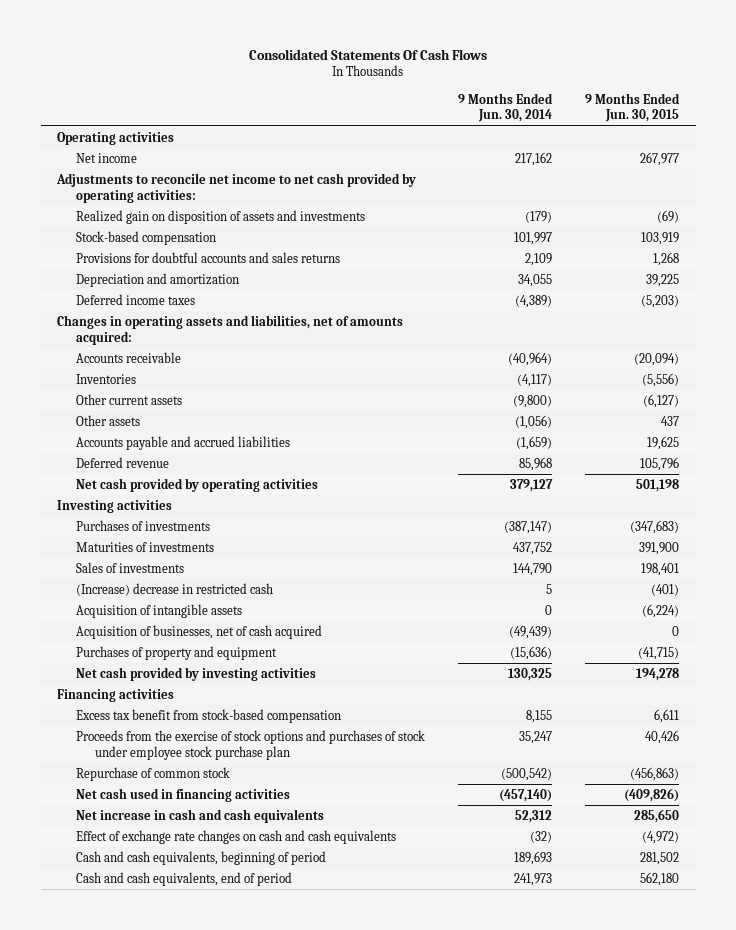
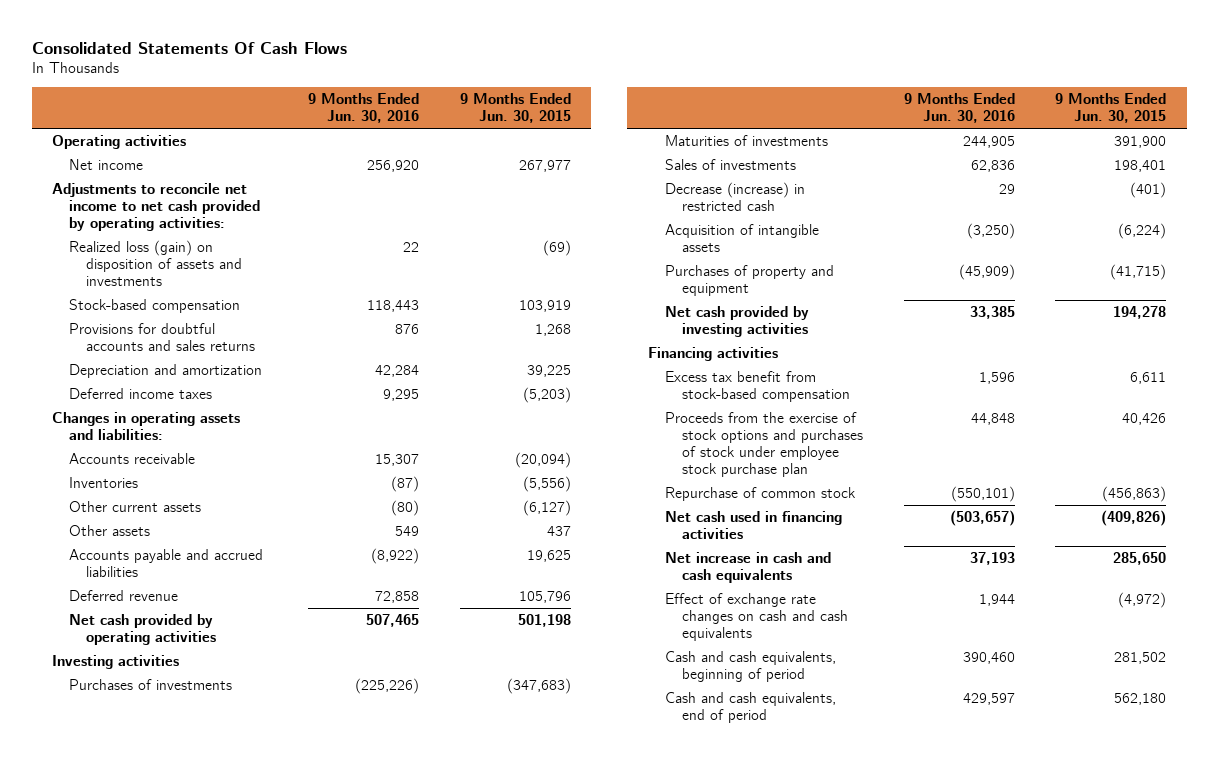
[458,92,554,123] 9 Months Ended Jun. 30, 2014 -> none
none -> [307,93,419,124] 9 Months Ended Jun. 30, 2016
[76,209,366,224] Realized gain on disposition of assets and investments -> [69,240,243,286] Realized loss (gain) on disposition of assets and investments
[57,314,404,345] Changes in operating assets and liabilities, net of amounts acquired: -> [52,412,241,440] Changes in operating assets and liabilities:
[76,582,274,596] (Increase) decrease in restricted cash -> [664,182,805,211] Decrease (increase) in restricted cash
[76,624,323,639] Acquisition of businesses, net of cash acquired -> none

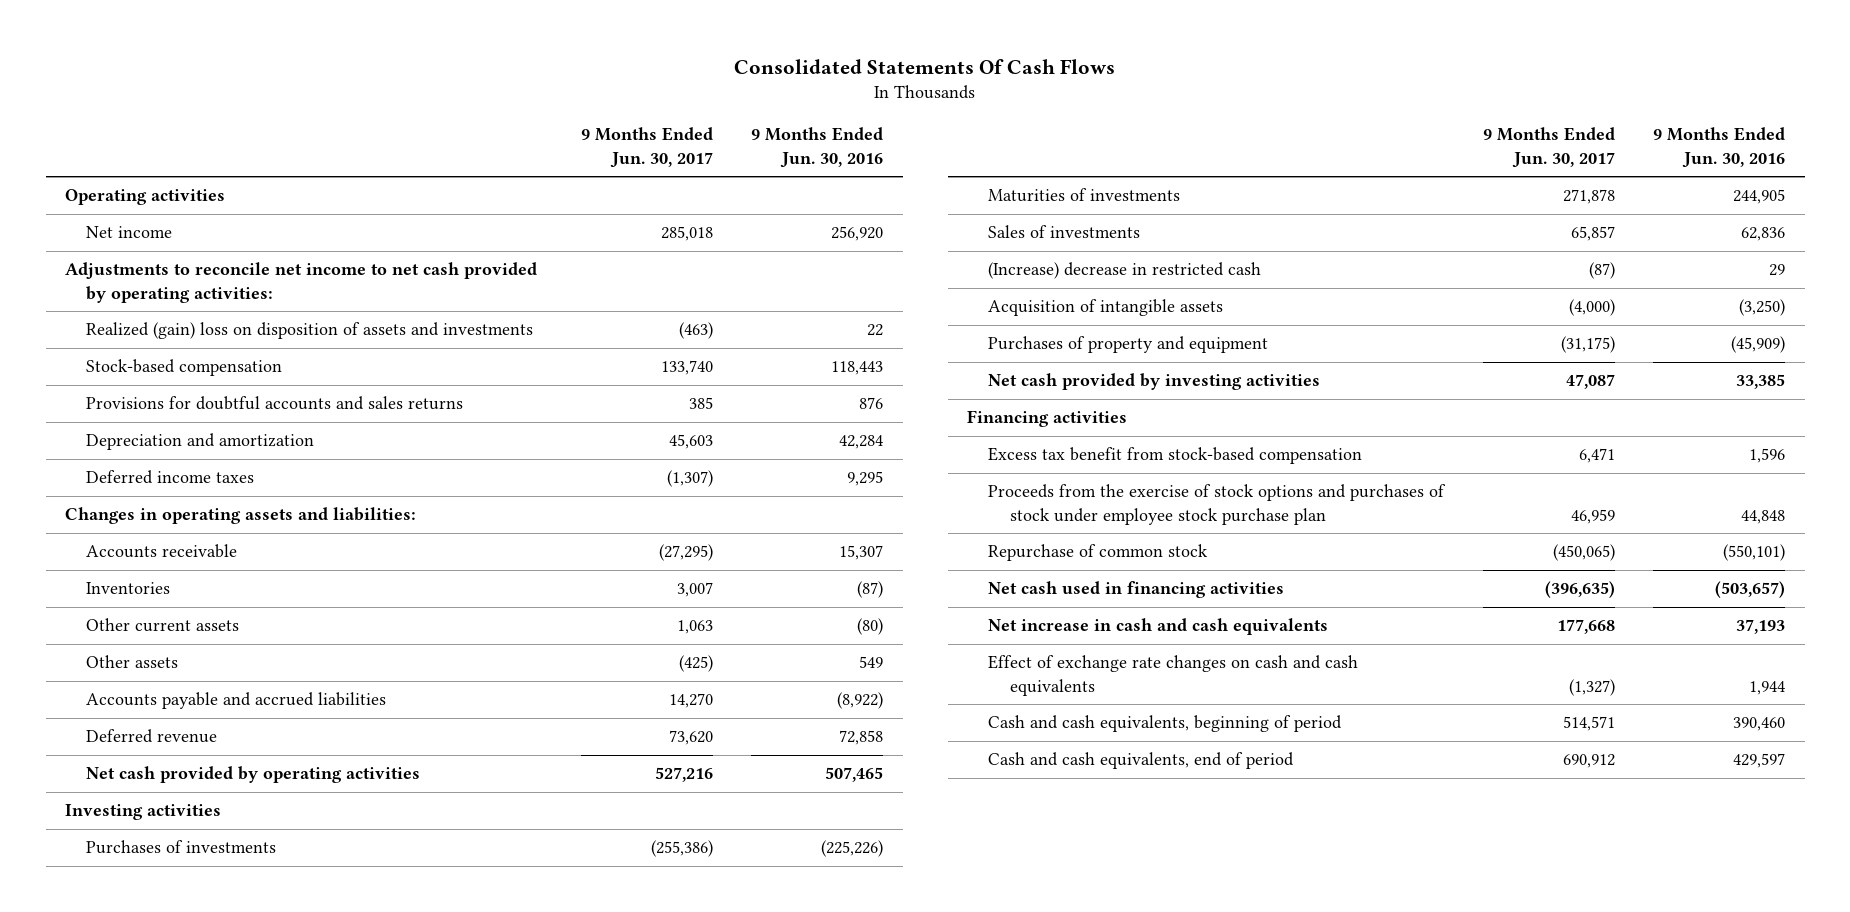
[459,93,571,124] 9 Months Ended Jun. 30, 2015 -> none
none -> [580,127,713,168] 9 Months Ended Jun. 30, 2017
[69,240,243,286] Realized loss (gain) on disposition of assets and investments -> [86,322,534,340] Realized (gain) loss on disposition of assets and investments
[664,182,805,211] Decrease (increase) in restricted cash -> [988,262,1262,280] (Increase) decrease in restricted cash

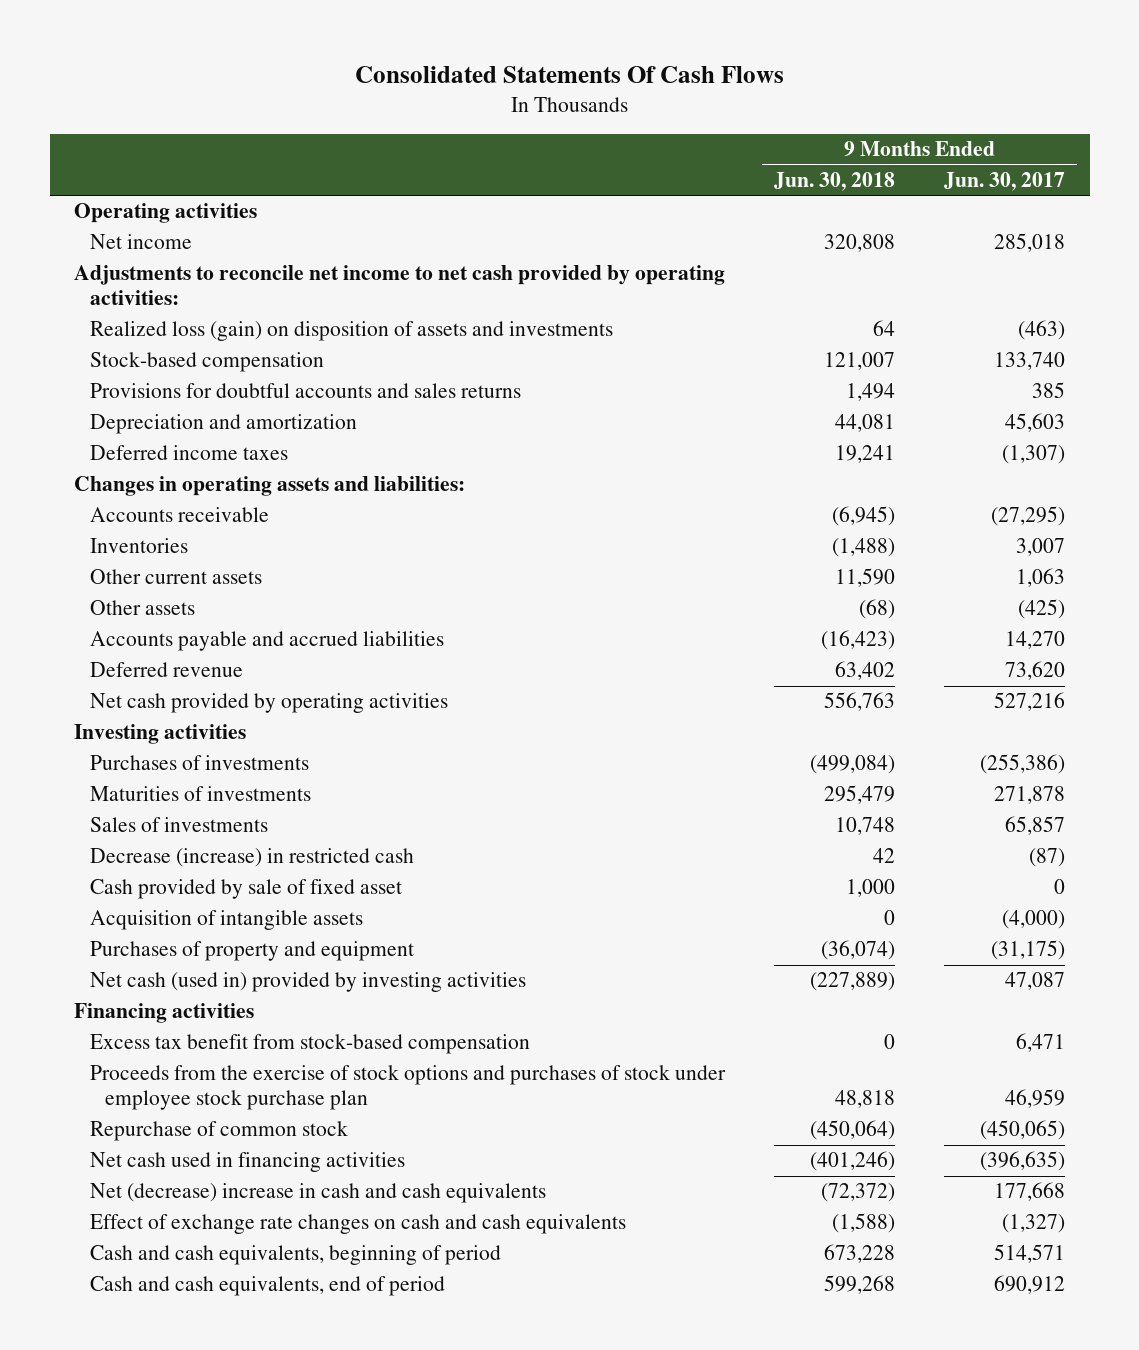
[751,127,884,168] 9 Months Ended Jun. 30, 2016 -> none
none -> [774,171,896,191] Jun. 30, 2018
[86,322,534,340] Realized (gain) loss on disposition of assets and investments -> [89,321,613,342] Realized loss (gain) on disposition of assets and investments
[988,262,1262,280] (Increase) decrease in restricted cash -> [89,848,414,868] Decrease (increase) in restricted cash
none -> [89,879,402,900] Cash provided by sale of fixed asset
[988,373,1321,391] Net cash provided by investing activities -> [89,972,526,993] Net cash (used in) provided by investing activities
[988,618,1329,636] Net increase in cash and cash equivalents -> [89,1183,546,1204] Net (decrease) increase in cash and cash equivalents

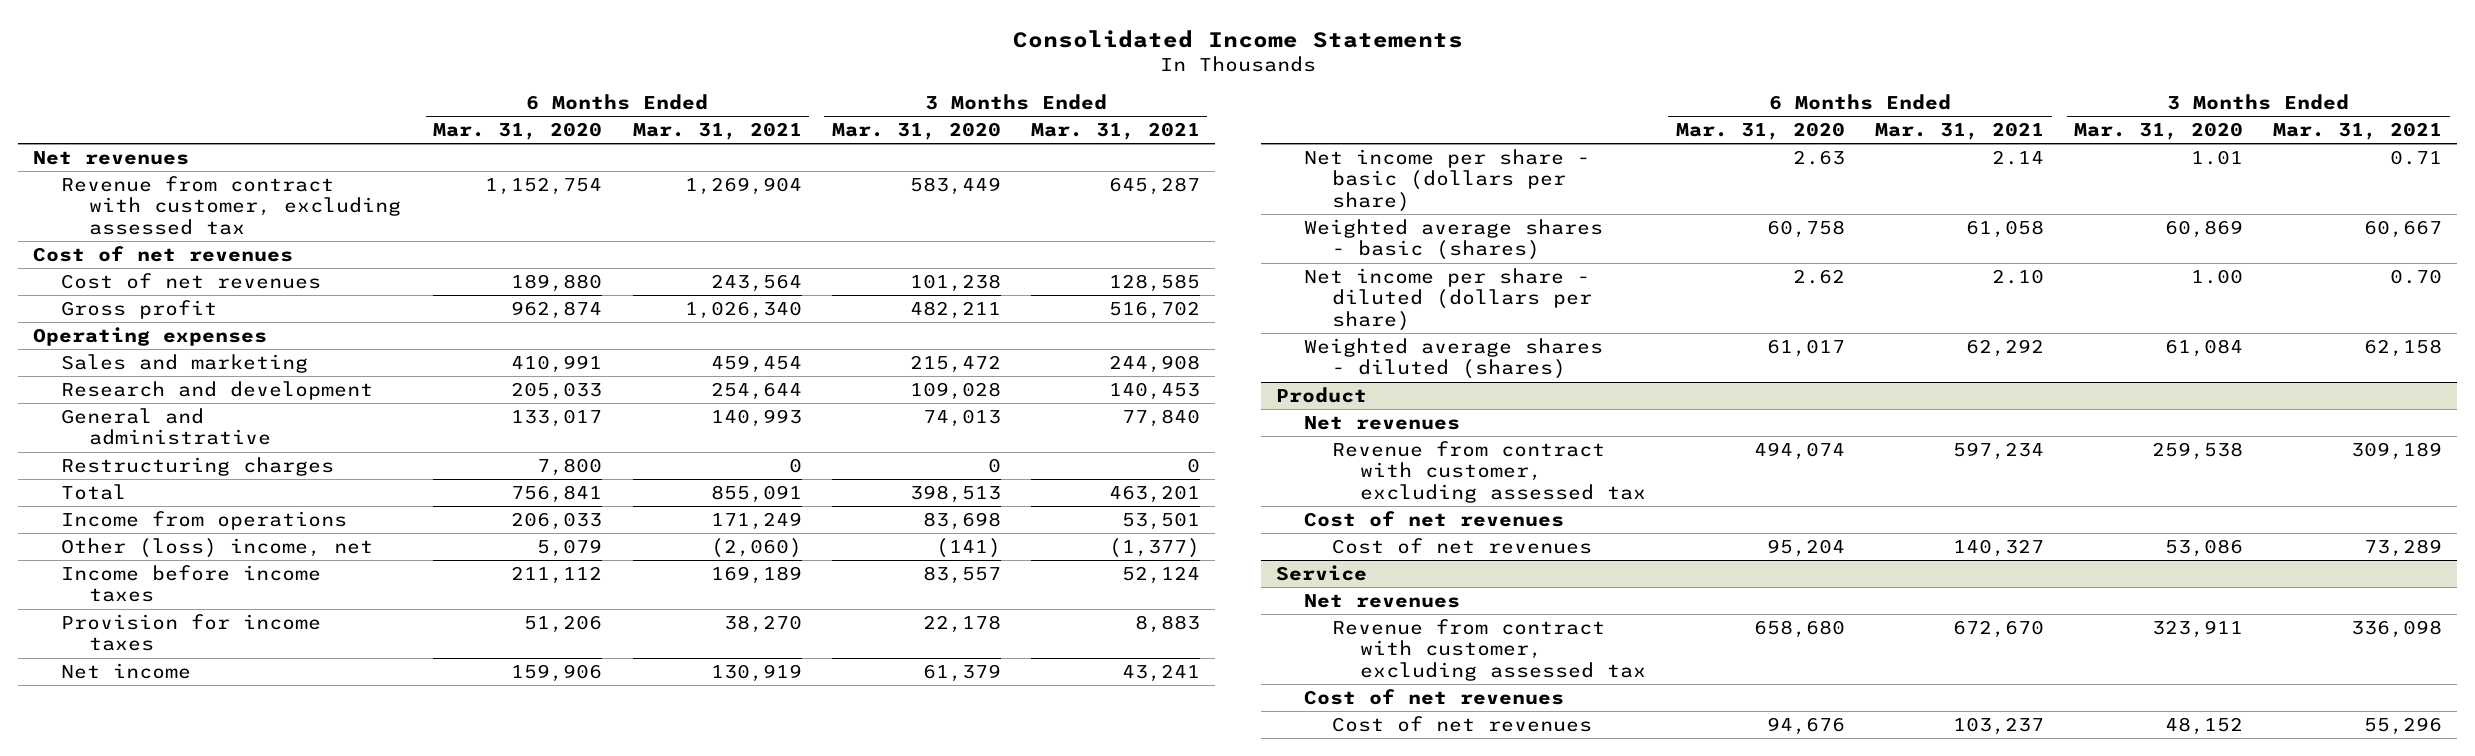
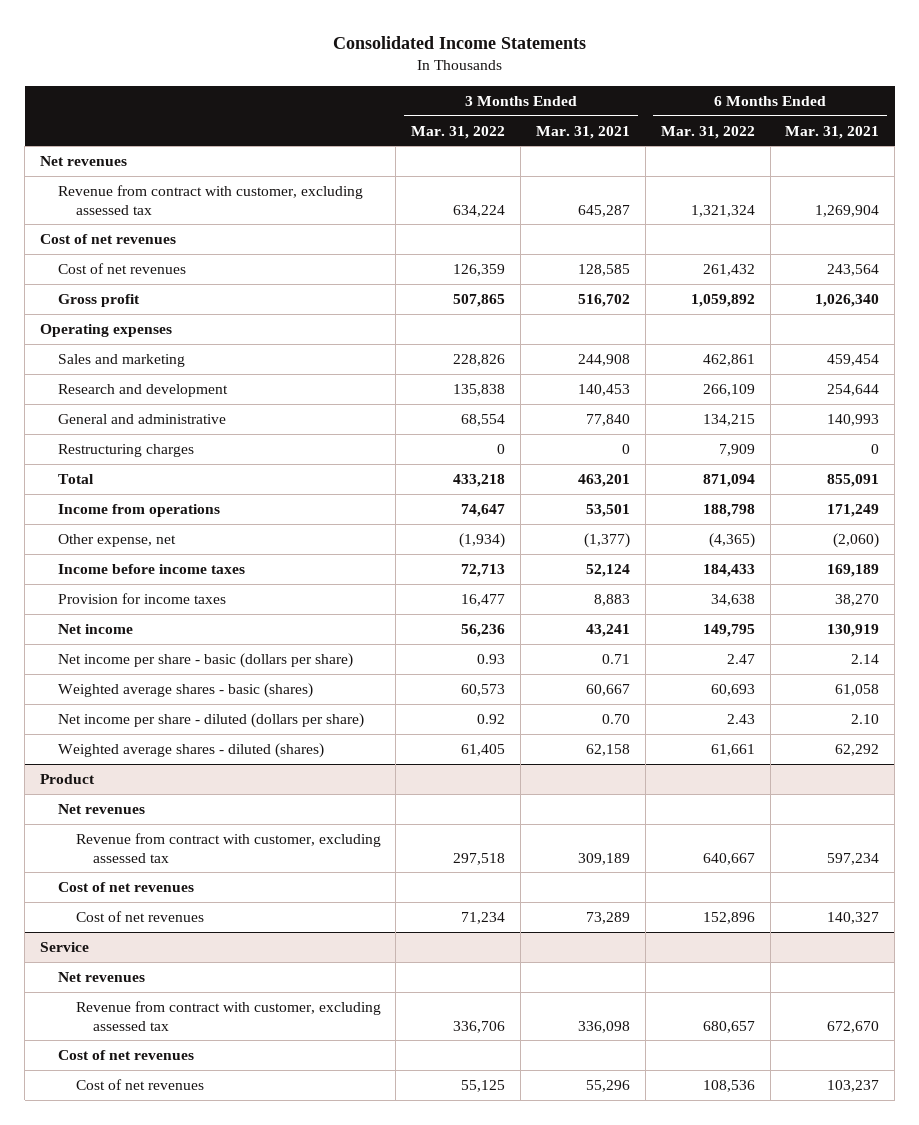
[433,122,603,141] Mar. 31, 2020 -> none
[831,122,1001,141] Mar. 31, 2020 -> none
none -> [411,125,506,139] Mar. 31, 2022
none -> [660,125,755,139] Mar. 31, 2022
[61,537,374,558] Other (loss) income, net -> [57,533,176,547] Other expense, net

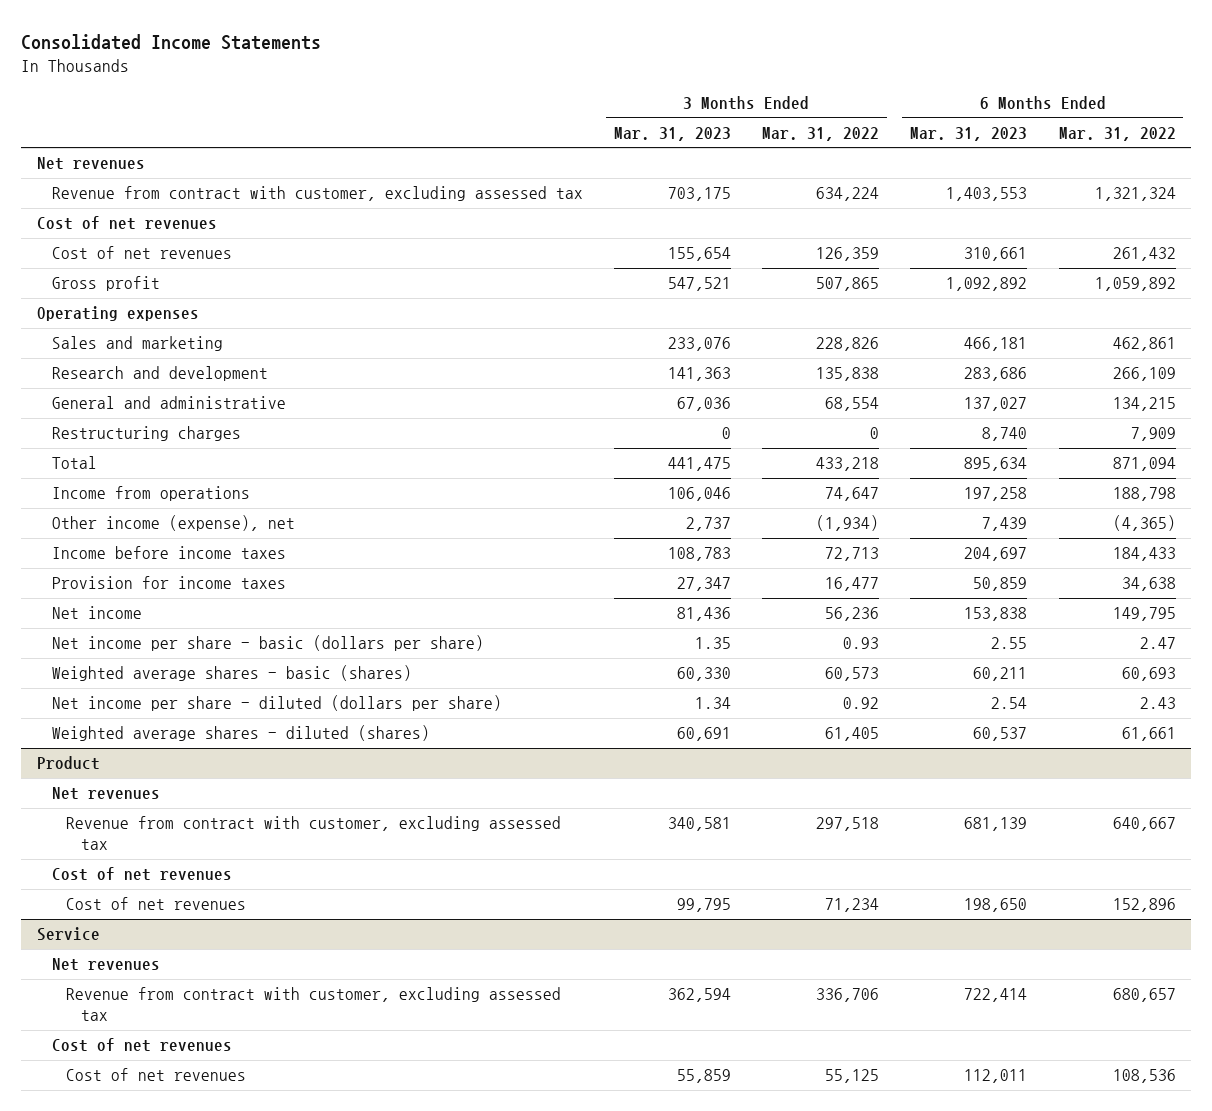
[535,125,630,139] Mar. 31, 2021 -> none
[785,125,880,139] Mar. 31, 2021 -> none
none -> [613,126,731,141] Mar. 31, 2023
none -> [910,126,1028,141] Mar. 31, 2023
[57,533,176,547] Other expense, net -> [51,515,295,532] Other income (expense), net

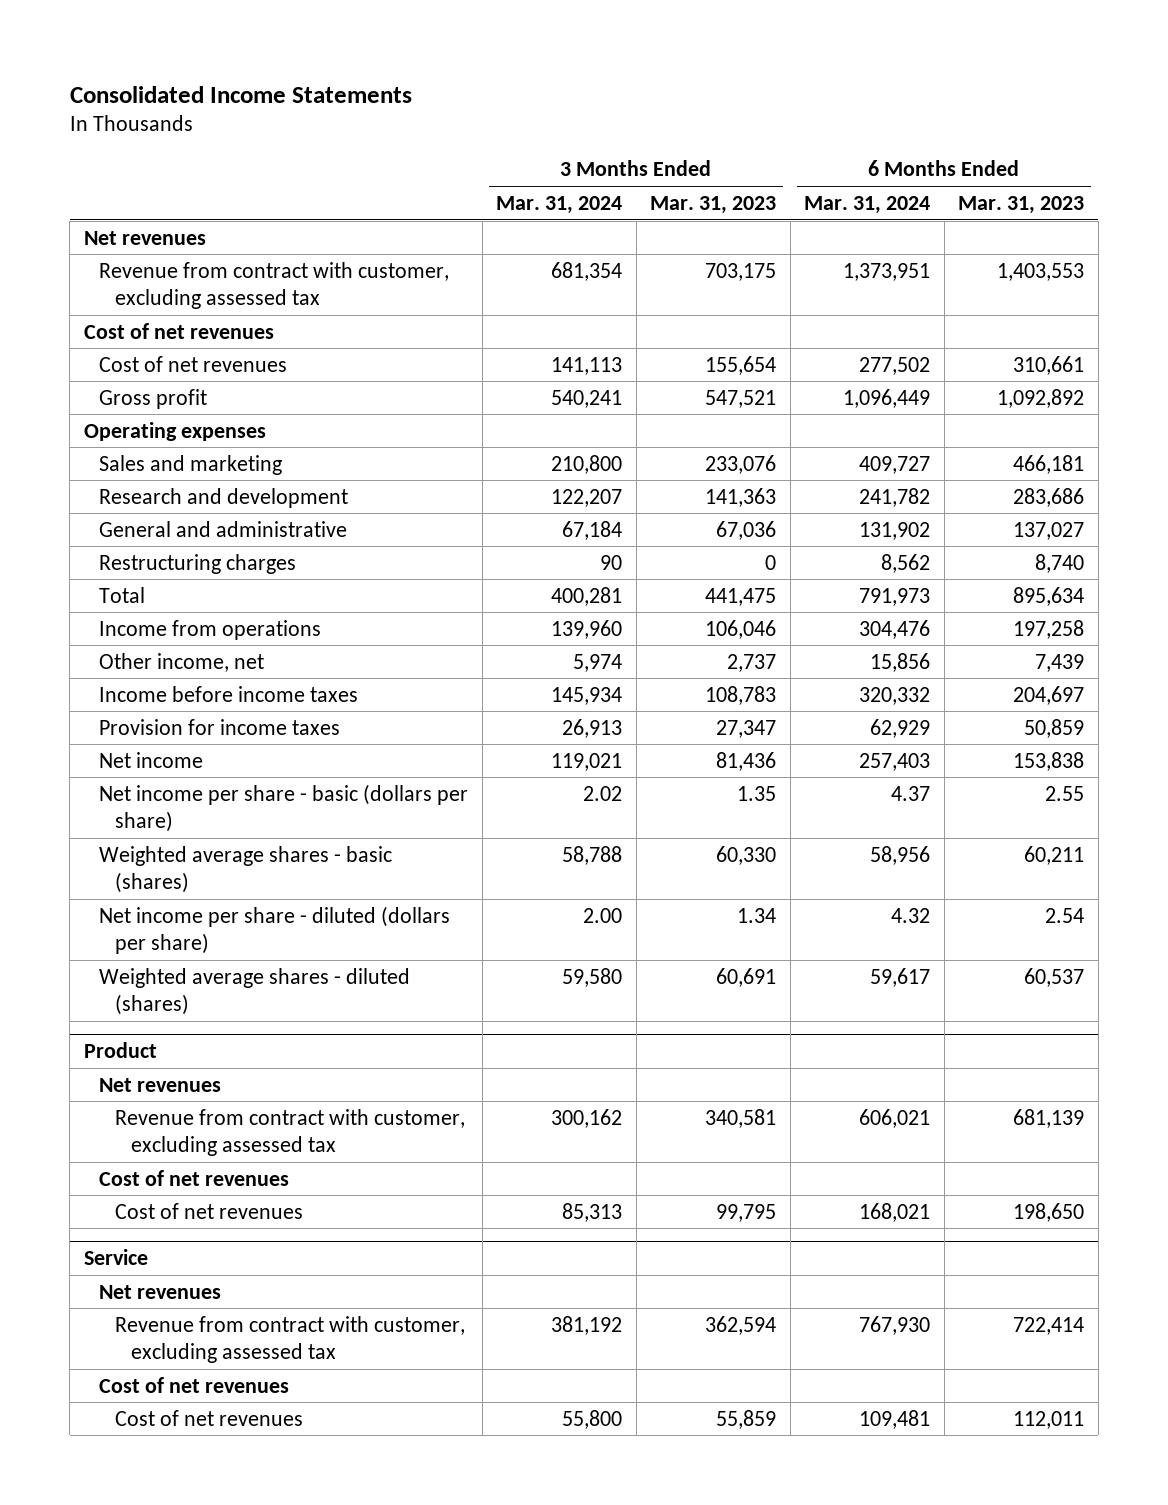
[762,126,880,141] Mar. 31, 2022 -> none
[1058,126,1176,141] Mar. 31, 2022 -> none
none -> [496,195,623,214] Mar. 31, 2024
none -> [804,195,931,214] Mar. 31, 2024
[51,515,295,532] Other income (expense), net -> [99,652,265,672] Other income, net

